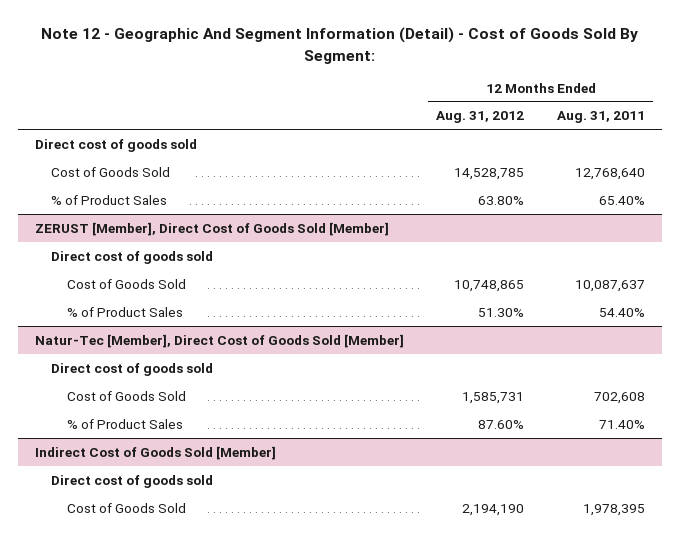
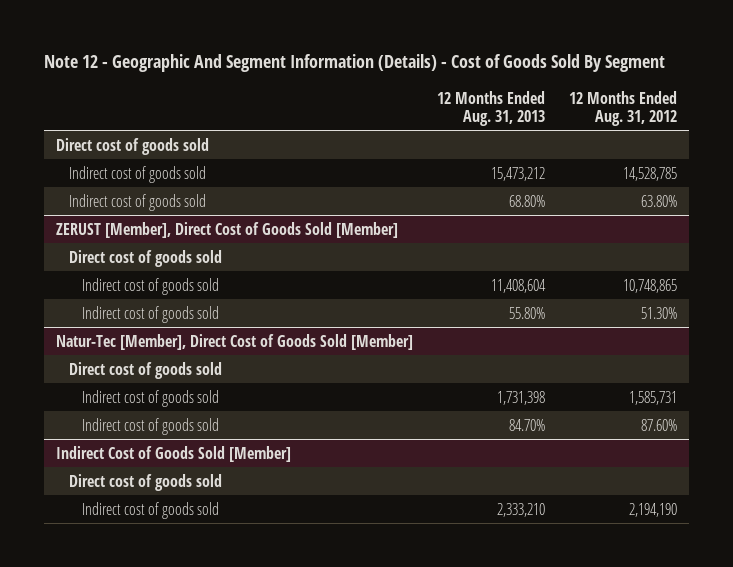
[40,27,638,64] Note 12 - Geographic And Segment Information (Detail) - Cost of Goods Sold By Segment: -> [44,54,666,73] Note 12 - Geographic And Segment Information (Details) - Cost of Goods Sold By Segment
[557,111,646,124] Aug. 31, 2011 -> none
none -> [437,90,546,126] 12 Months Ended Aug. 31, 2013
[51,166,171,177] Cost of Goods Sold -> [69,165,207,183] Indirect cost of goods sold
[51,194,168,205] % of Product Sales -> [69,193,207,211] Indirect cost of goods sold
[67,278,187,289] Cost of Goods Sold -> [82,277,220,295] Indirect cost of goods sold
[67,306,184,317] % of Product Sales -> [82,305,220,323] Indirect cost of goods sold
[67,390,187,401] Cost of Goods Sold -> [82,389,220,407] Indirect cost of goods sold
[67,418,184,429] % of Product Sales -> [82,417,220,435] Indirect cost of goods sold
[67,502,187,513] Cost of Goods Sold -> [82,501,220,519] Indirect cost of goods sold

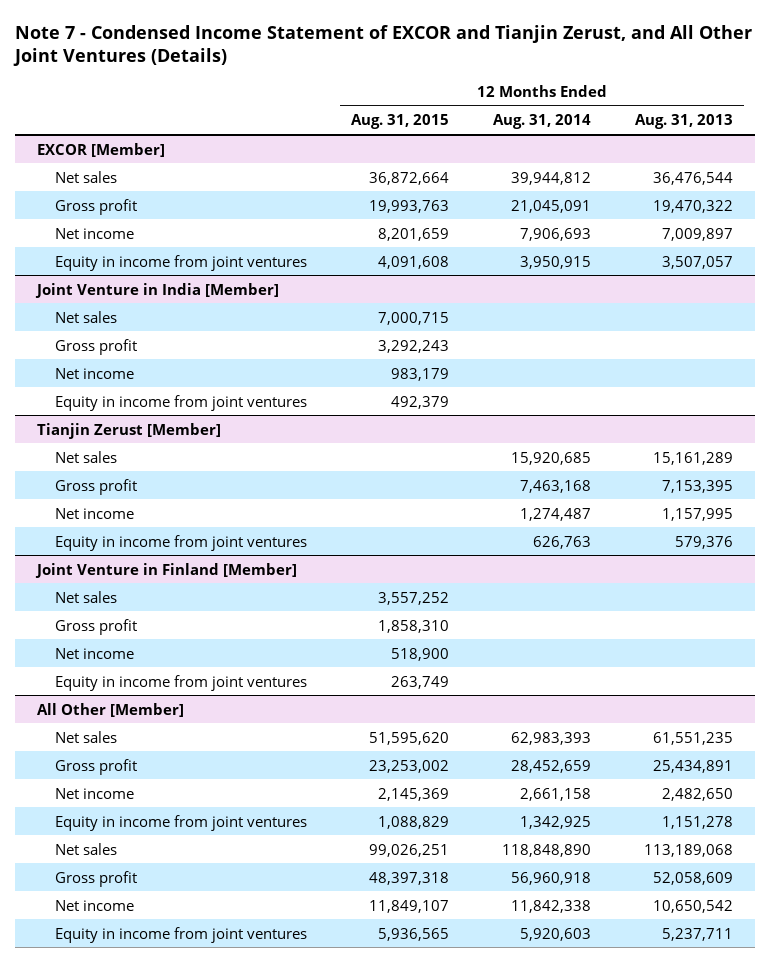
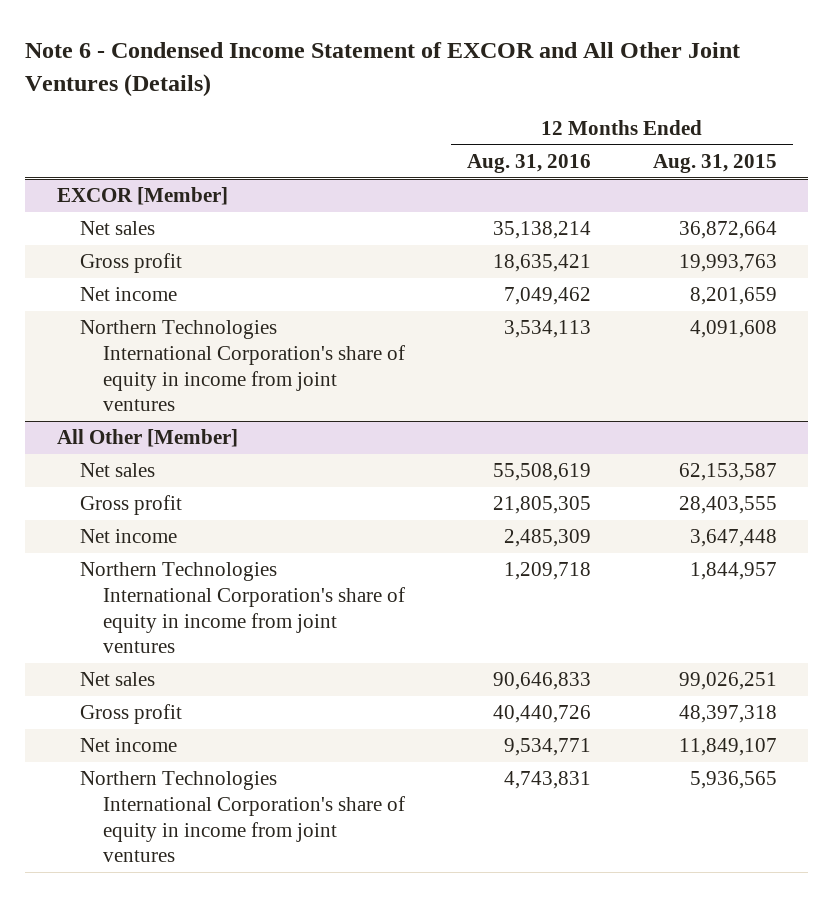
[13,24,753,67] Note 7 - Condensed Income Statement of EXCOR and Tianjin Zerust, and All Other Joint Ventures (Details) -> [25,42,741,97] Note 6 - Condensed Income Statement of EXCOR and All Other Joint Ventures (Details)
[493,114,592,130] Aug. 31, 2014 -> none
[635,114,734,130] Aug. 31, 2013 -> none
none -> [467,153,592,173] Aug. 31, 2016
[35,282,280,298] Joint Venture in India [Member] -> none
[55,310,118,323] Net sales -> none
[55,338,138,355] Gross profit -> none
[55,367,135,379] Net income -> none
[55,394,308,411] Equity in income from joint ventures -> none
[37,422,222,439] Tianjin Zerust [Member] -> none
[55,450,118,463] Net sales -> none
[55,478,138,495] Gross profit -> none
[55,507,135,519] Net income -> none
[55,534,308,551] Equity in income from joint ventures -> none
[35,562,298,578] Joint Venture in Finland [Member] -> none
[55,590,118,603] Net sales -> none
[55,618,138,635] Gross profit -> none
[55,647,135,659] Net income -> none
[55,674,308,691] Equity in income from joint ventures -> none
[55,254,308,271] Equity in income from joint ventures -> [79,320,405,412] Northern Technologies International Corporation's share of equity in income from joint ventures
[369,731,450,745] 51,595,620 -> [679,463,778,482] 62,153,587
[369,759,450,773] 23,253,002 -> [679,496,778,515] 28,403,555
[378,787,450,801] 2,145,369 -> [690,529,778,548] 3,647,448
[55,814,308,831] Equity in income from joint ventures -> [79,562,405,654] Northern Technologies International Corporation's share of equity in income from joint ventures
[378,815,450,829] 1,088,829 -> [690,562,778,581] 1,844,957
[55,926,308,943] Equity in income from joint ventures -> [79,771,405,863] Northern Technologies International Corporation's share of equity in income from joint ventures

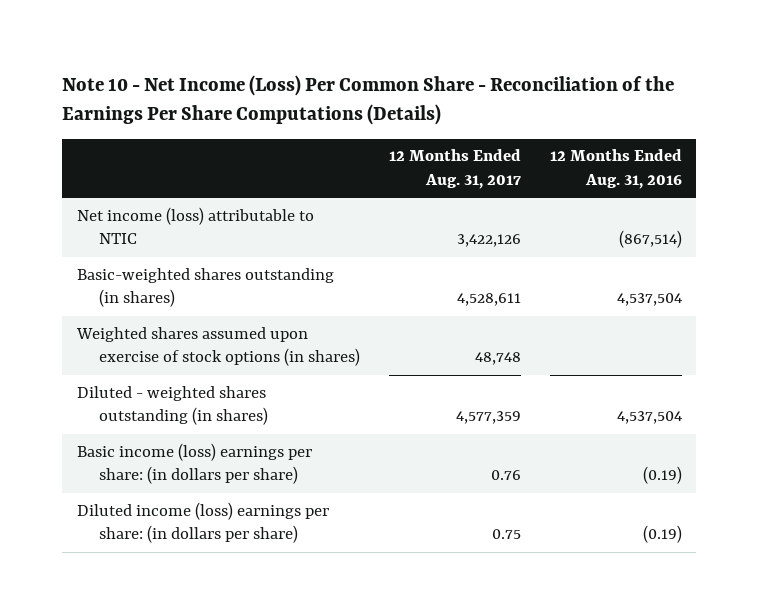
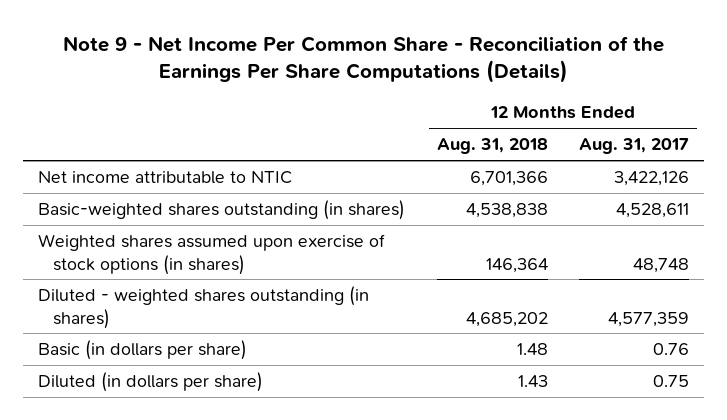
[62,75,675,126] Note 10 - Net Income (Loss) Per Common Share - Reconciliation of the Earnings Per Share Computations (Details) -> [62,35,664,84] Note 9 - Net Income Per Common Share - Reconciliation of the Earnings Per Share Computations (Details)
[549,149,682,189] 12 Months Ended Aug. 31, 2016 -> none
none -> [436,138,548,155] Aug. 31, 2018
[76,206,314,245] Net income (loss) attributable to NTIC -> [38,171,293,185] Net income attributable to NTIC
[76,442,312,485] Basic income (loss) earnings per share: (in dollars per share) -> [38,340,248,361] Basic (in dollars per share)
[76,501,329,544] Diluted income (loss) earnings per share: (in dollars per share) -> [38,372,264,393] Diluted (in dollars per share)

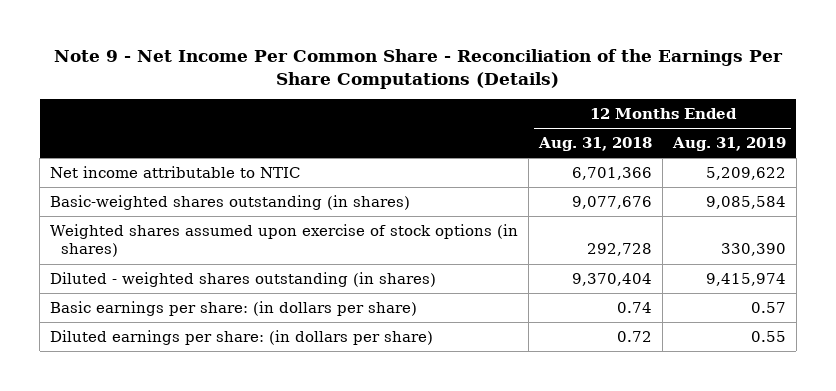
[578,138,689,155] Aug. 31, 2017 -> none
none -> [671,137,786,152] Aug. 31, 2019
[465,203,548,219] 4,538,838 -> [572,195,653,209] 9,077,676
[485,257,548,273] 146,364 -> [587,243,653,257] 292,728
[465,311,548,327] 4,685,202 -> [572,272,653,286] 9,370,404
[38,340,248,361] Basic (in dollars per share) -> [50,300,418,316] Basic earnings per share: (in dollars per share)
[516,343,548,356] 1.48 -> [617,301,653,313] 0.74
[38,372,264,393] Diluted (in dollars per share) -> [50,329,434,345] Diluted earnings per share: (in dollars per share)
[517,375,548,388] 1.43 -> [617,330,653,342] 0.72

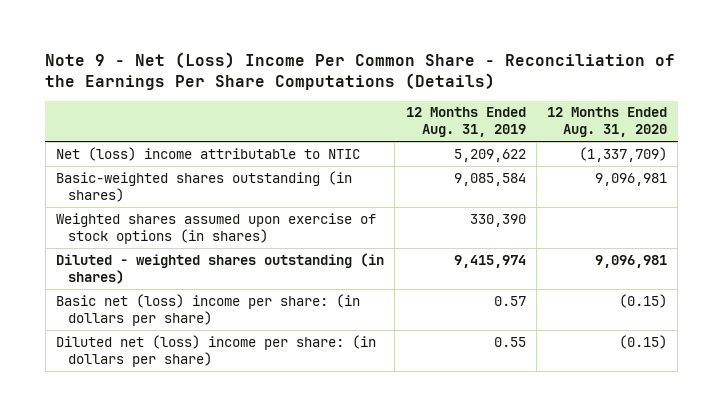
[54,49,784,89] Note 9 - Net Income Per Common Share - Reconciliation of the Earnings Per Share Computations (Details) -> [45,52,676,91] Note 9 - Net (Loss) Income Per Common Share - Reconciliation of the Earnings Per Share Computations (Details)
[538,137,653,152] Aug. 31, 2018 -> none
none -> [547,107,668,138] 12 Months Ended Aug. 31, 2020
[50,165,301,178] Net income attributable to NTIC -> [56,146,361,161] Net (loss) income attributable to NTIC
[50,300,418,316] Basic earnings per share: (in dollars per share) -> [56,293,361,326] Basic net (loss) income per share: (in dollars per share)
[50,329,434,345] Diluted earnings per share: (in dollars per share) -> [56,334,377,367] Diluted net (loss) income per share: (in dollars per share)

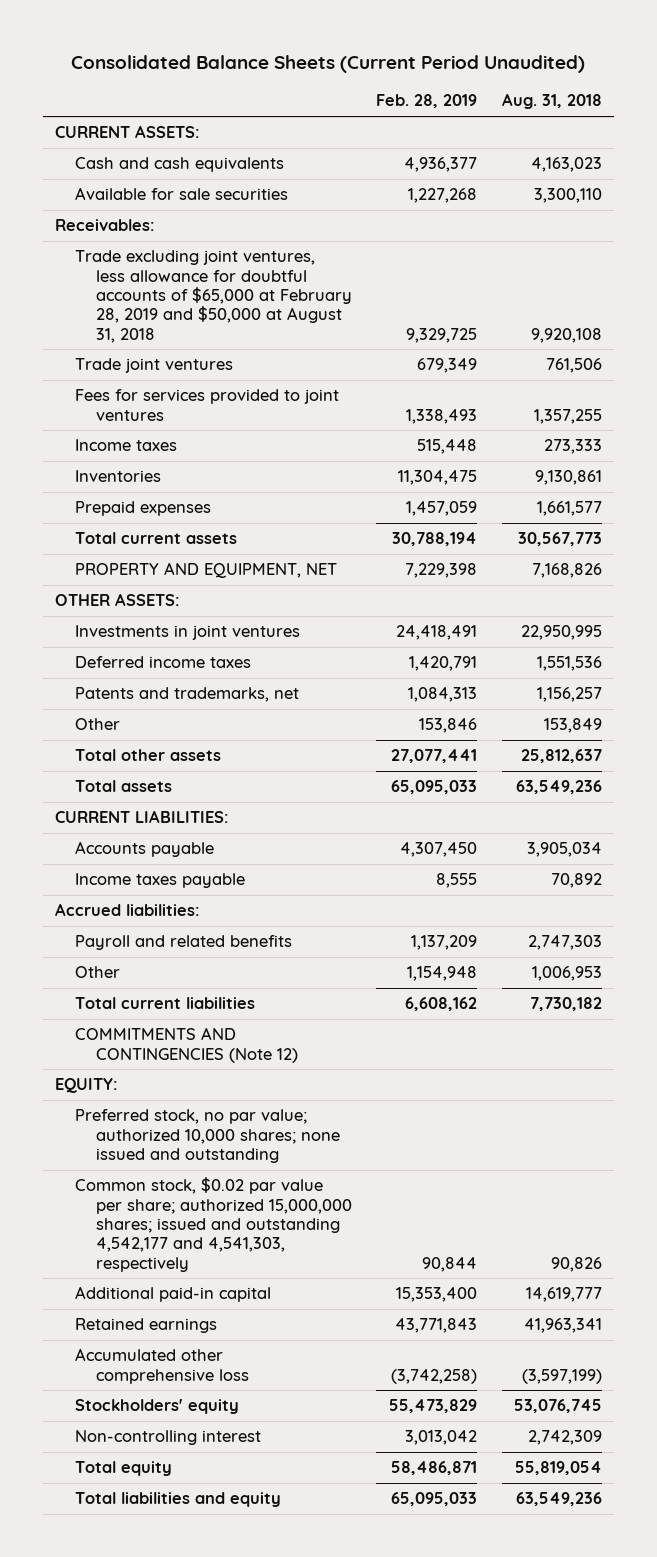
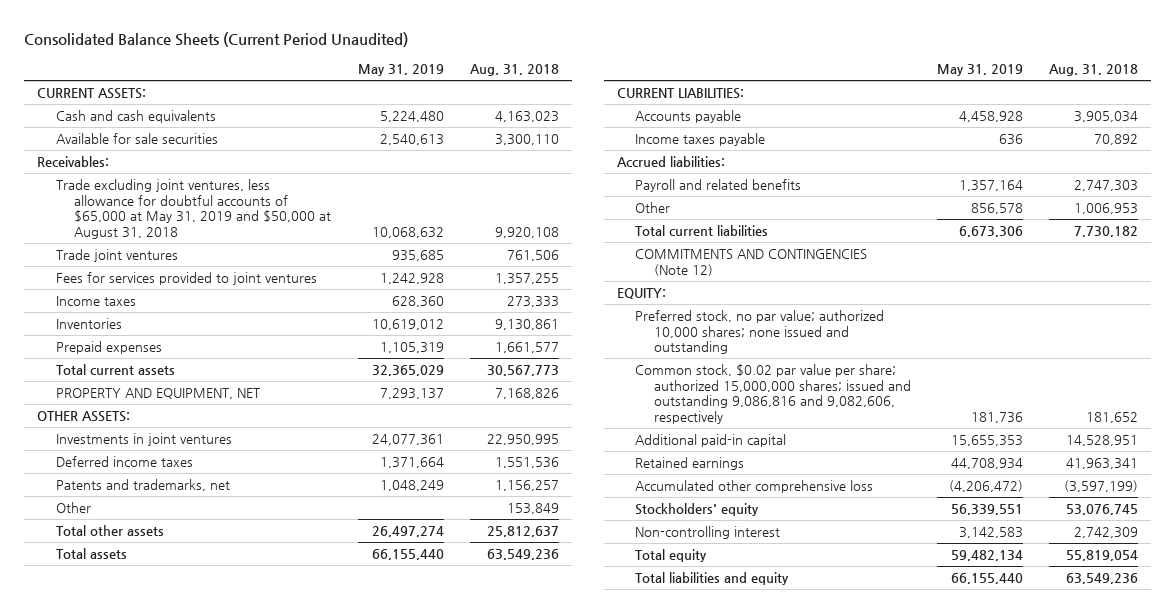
[376,94,478,109] Feb. 28, 2019 -> none
none -> [357,64,444,77] May 31, 2019
[75,250,352,343] Trade excluding joint ventures, less allowance for doubtful accounts of $65,000 at February 28, 2019 and $50,000 at August 31, 2018 -> [55,179,332,239] Trade excluding joint ventures, less allowance for doubtful accounts of $65,000 at May 31, 2019 and $50,000 at August 31, 2018
[75,1177,352,1272] Common stock, $0.02 par value per share; authorized 15,000,000 shares; issued and outstanding 4,542,177 and 4,541,303, respectively -> [635,364,911,424] Common stock, $0.02 par value per share; authorized 15,000,000 shares; issued and outstanding 9,086,816 and 9,082,606, respectively
[550,1256,602,1272] 90,826 -> [1086,411,1139,423] 181,652
[525,1287,602,1303] 14,619,777 -> [1066,435,1139,447] 14,528,951

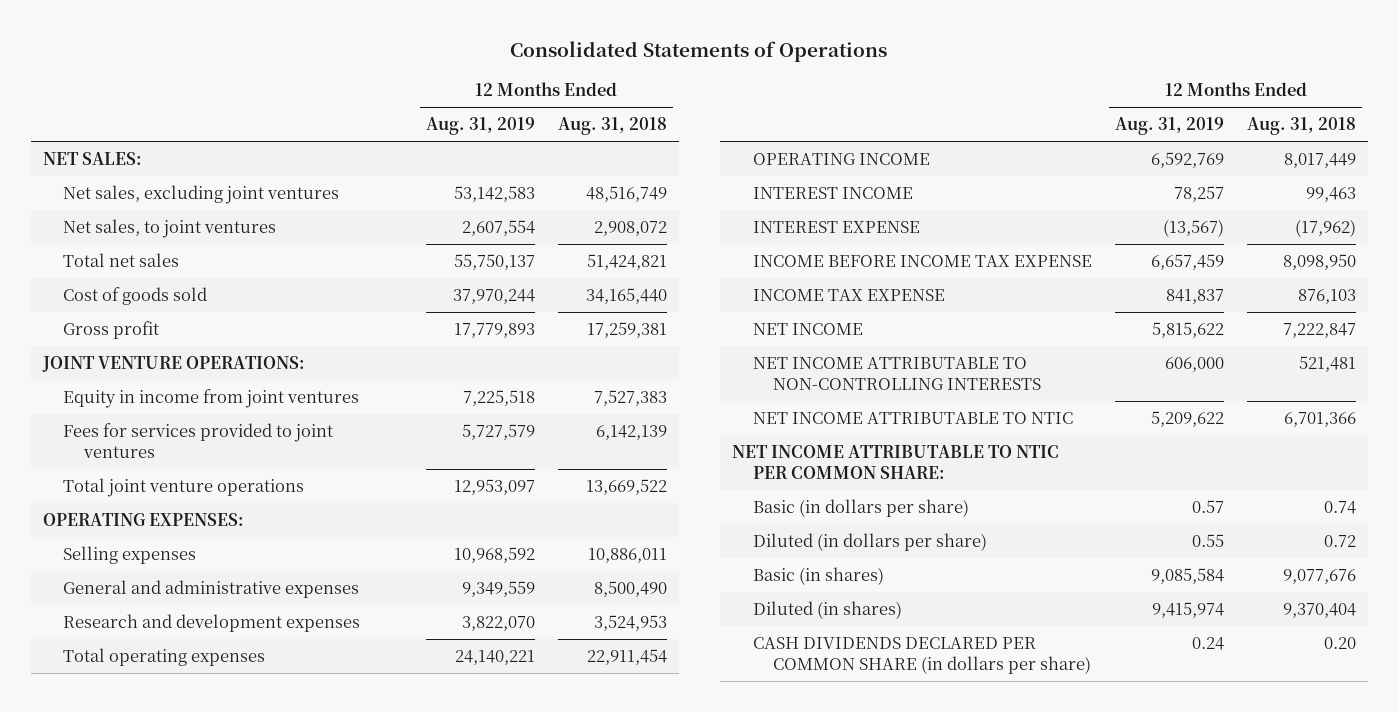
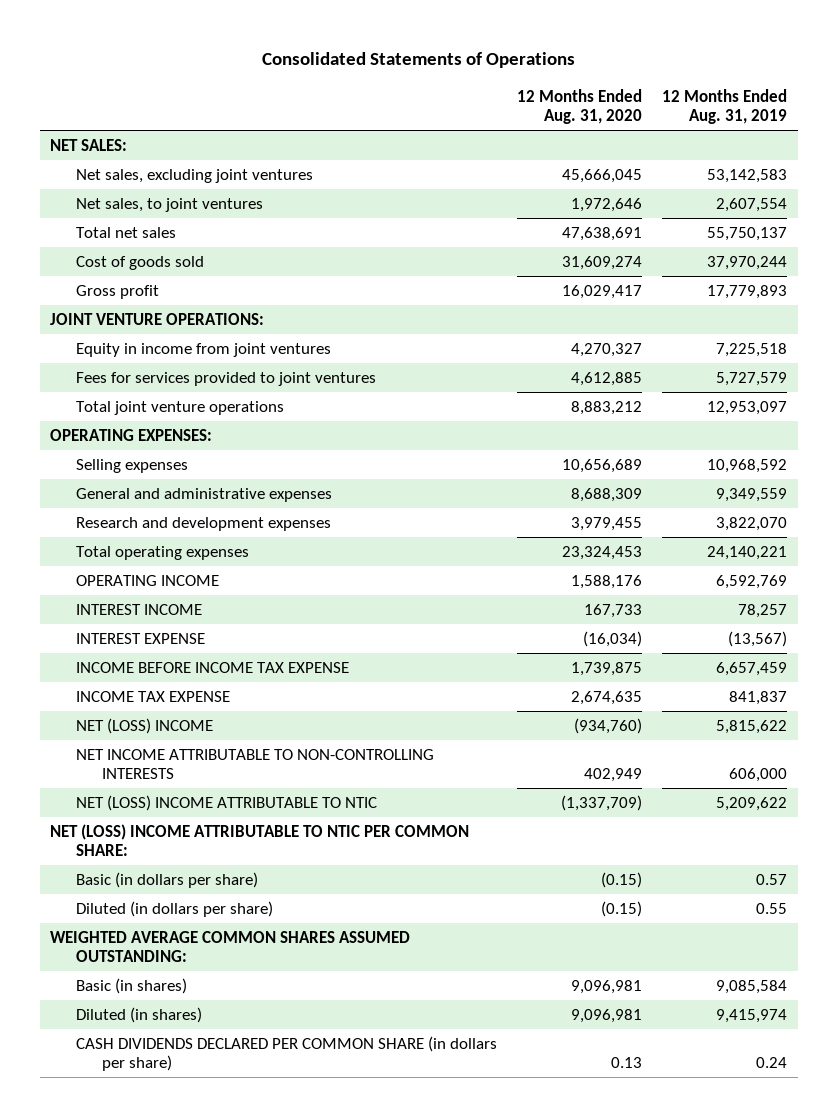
[558,117,668,136] Aug. 31, 2018 -> none
none -> [517,88,643,125] 12 Months Ended Aug. 31, 2020
[752,323,863,336] NET INCOME -> [75,717,213,734] NET (LOSS) INCOME
[752,412,1073,425] NET INCOME ATTRIBUTABLE TO NTIC -> [75,794,377,811] NET (LOSS) INCOME ATTRIBUTABLE TO NTIC
[731,445,1059,480] NET INCOME ATTRIBUTABLE TO NTIC PER COMMON SHARE: -> [49,823,469,857] NET (LOSS) INCOME ATTRIBUTABLE TO NTIC PER COMMON SHARE:
none -> [49,930,410,963] WEIGHTED AVERAGE COMMON SHARES ASSUMED OUTSTANDING:

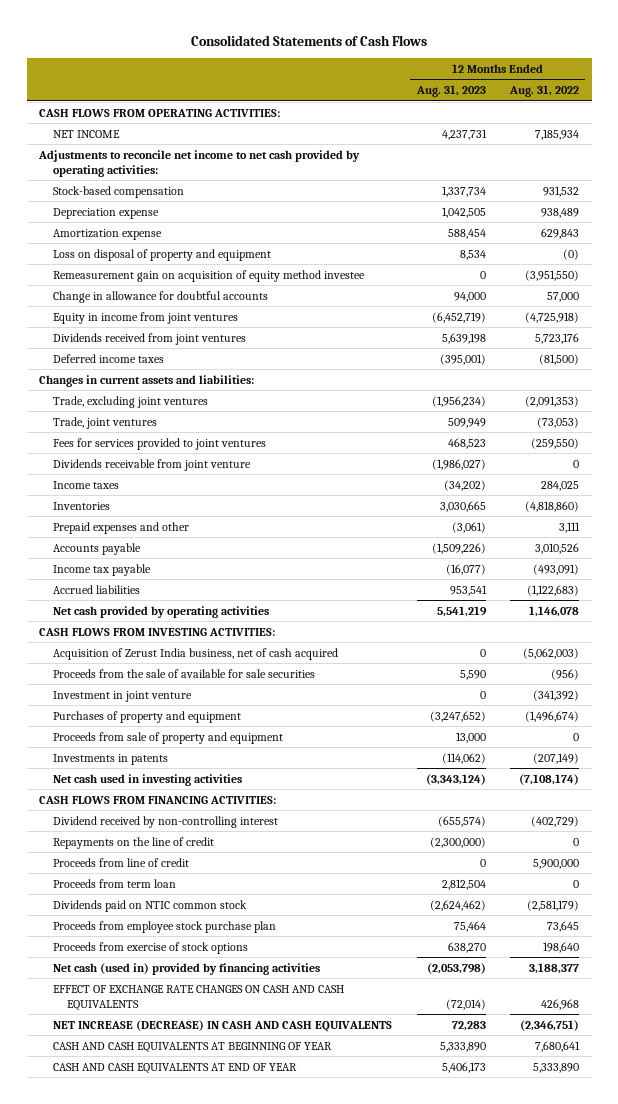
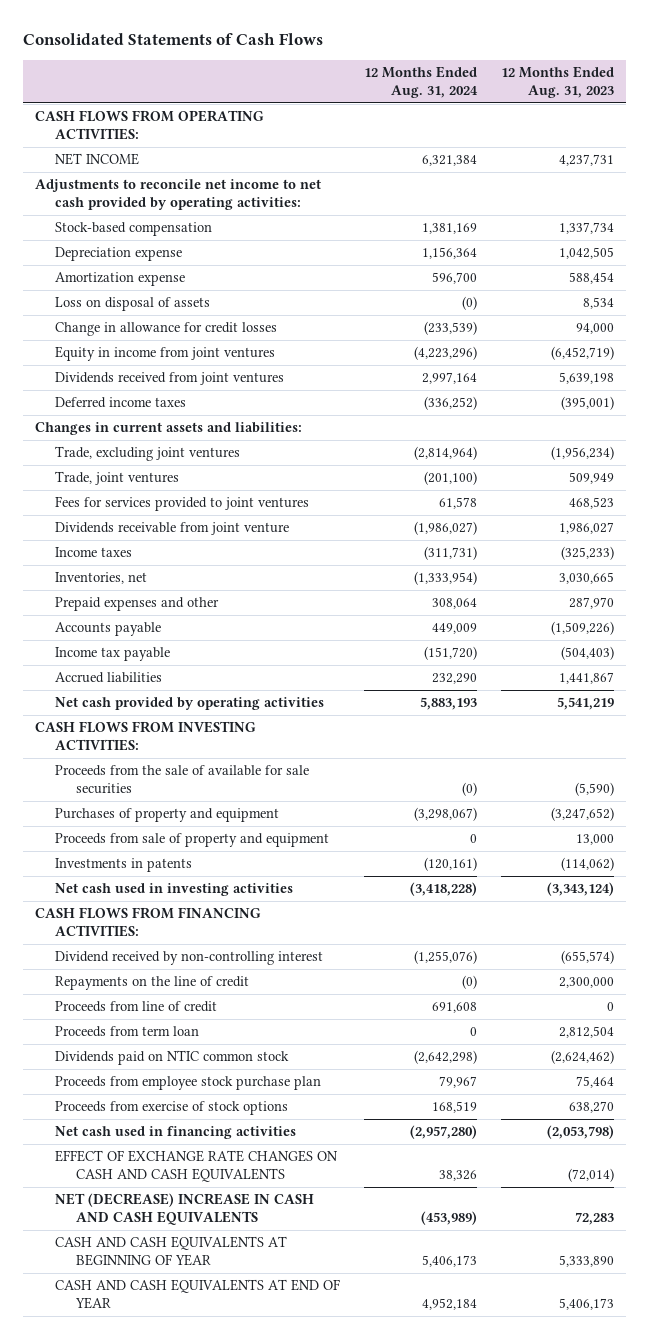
[509,85,580,98] Aug. 31, 2022 -> none
none -> [364,66,479,99] 12 Months Ended Aug. 31, 2024
[52,269,365,282] Remeasurement gain on acquisition of equity method investee -> none
[52,248,271,261] Loss on disposal of property and equipment -> [55,297,211,312] Loss on disposal of assets
[52,290,268,303] Change in allowance for doubtful accounts -> [55,322,278,337] Change in allowance for credit losses
[431,458,486,470] (1,986,027) -> [558,522,614,535] 1,986,027
[443,479,486,491] (34,202) -> [560,546,614,561] (325,233)
[52,501,110,510] Inventories -> [55,572,148,585] Inventories, net
[451,521,486,533] (3,061) -> [568,597,614,610] 287,970
[445,563,486,575] (16,077) -> [560,646,614,661] (504,403)
[449,584,487,596] 953,541 -> [558,672,614,685] 1,441,867
[52,647,338,660] Acquisition of Zerust India business, net of cash acquired -> none
[52,690,192,702] Investment in joint venture -> none
[459,669,486,680] 5,590 -> [574,782,614,797] (5,590)
[429,836,486,848] (2,300,000) -> [558,977,614,989] 2,300,000
[52,962,320,975] Net cash (used in) provided by financing activities -> [55,1126,297,1140] Net cash used in financing activities
[52,1019,392,1032] NET INCREASE (DECREASE) IN CASH AND CASH EQUIVALENTS -> [55,1193,315,1226] NET (DECREASE) INCREASE IN CASH AND CASH EQUIVALENTS

